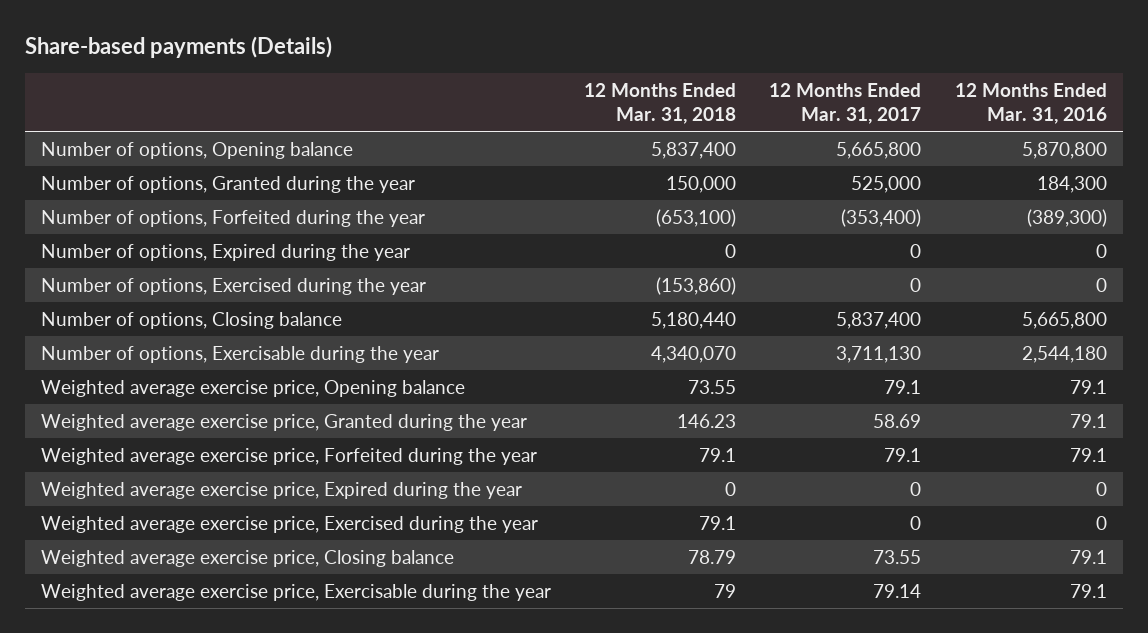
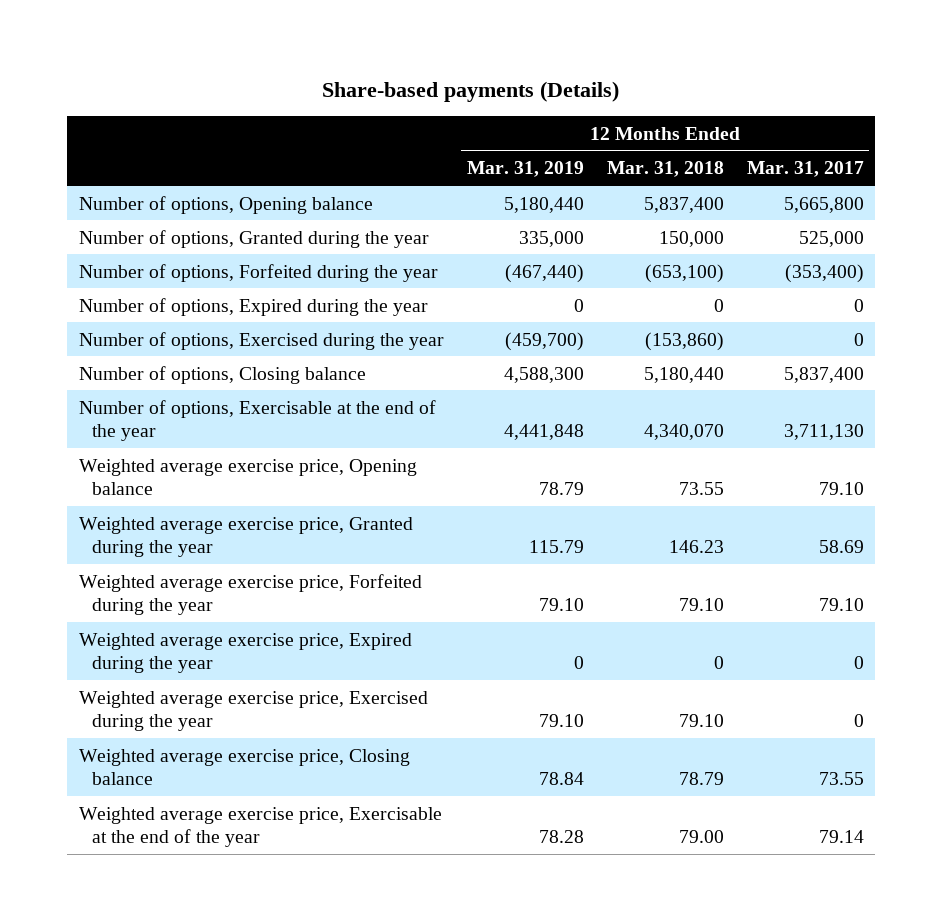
[954,82,1107,124] 12 Months Ended Mar. 31, 2016 -> none
none -> [466,161,584,178] Mar. 31, 2019
[41,345,440,363] Number of options, Exercisable during the year -> [78,399,436,441] Number of options, Exercisable at the end of the year
[884,379,922,394] 79.1 -> [818,481,864,495] 79.10
[699,447,737,462] 79.1 -> [678,597,724,611] 79.10
[884,447,922,462] 79.1 -> [818,597,864,611] 79.10
[699,515,737,530] 79.1 -> [678,713,724,727] 79.10
[41,583,552,601] Weighted average exercise price, Exercisable during the year -> [78,806,442,847] Weighted average exercise price, Exercisable at the end of the year
[714,583,737,598] 79 -> [678,829,724,843] 79.00

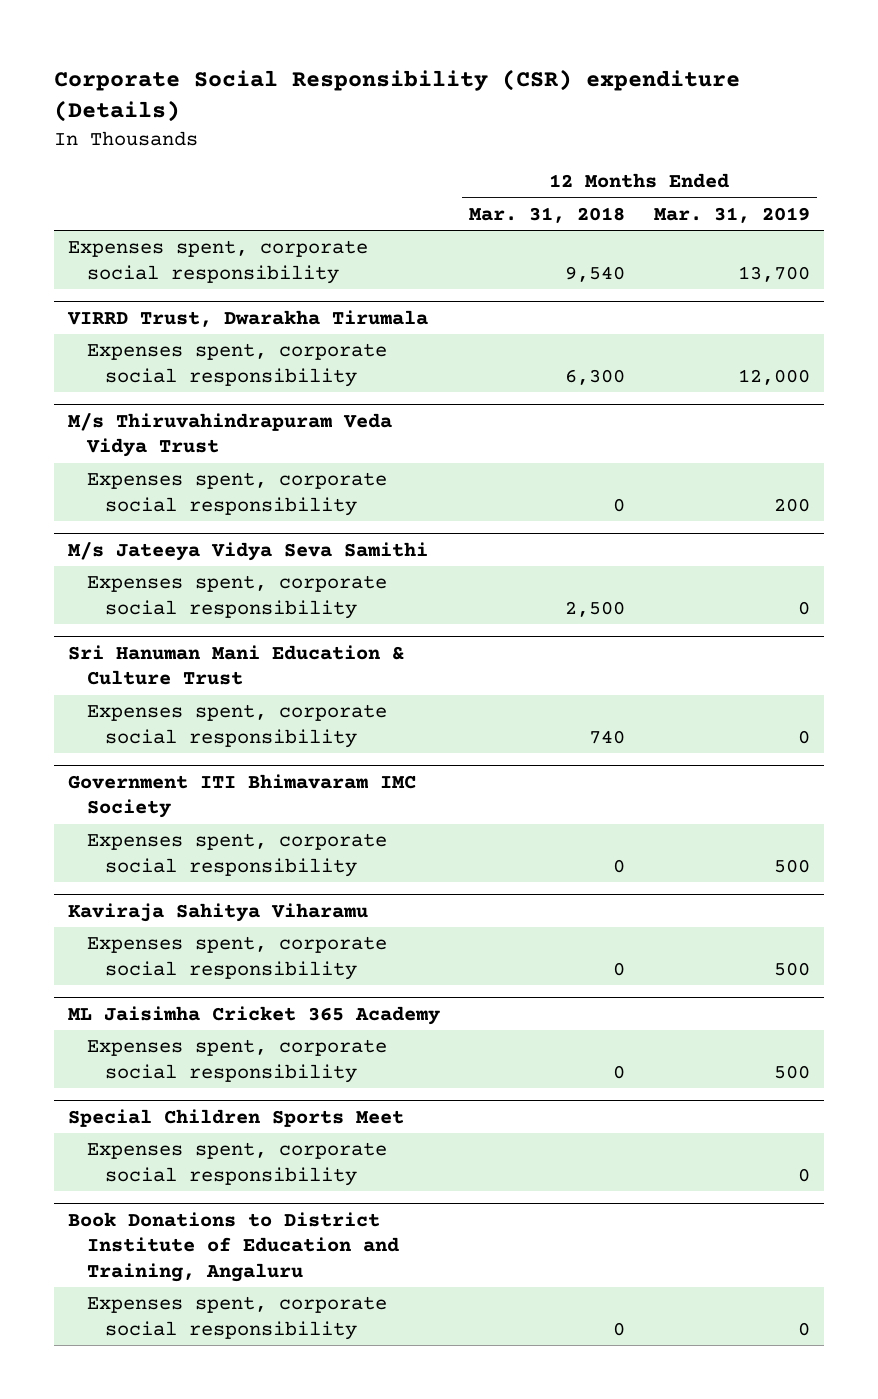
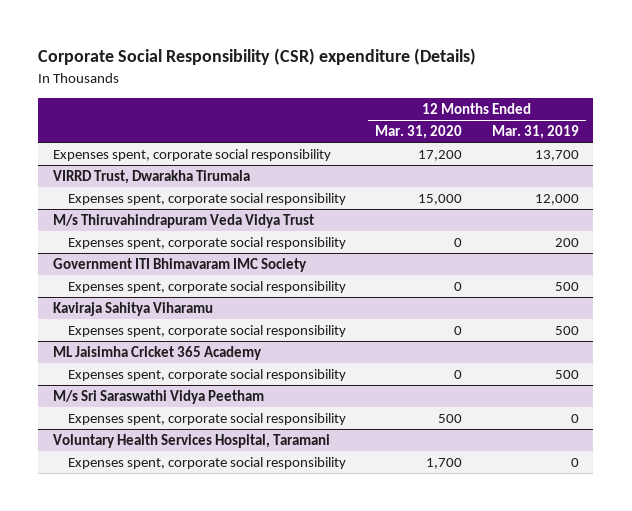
[469,206,626,223] Mar. 31, 2018 -> none
none -> [375,125,463,140] Mar. 31, 2020
[68,541,429,561] M/s Jateeya Vidya Seva Samithi -> none
[86,575,387,619] Expenses spent, corporate social responsibility -> none
[68,644,405,686] Sri Hanuman Mani Education & Culture Trust -> none
[86,704,387,748] Expenses spent, corporate social responsibility -> none
[68,1108,405,1127] Special Children Sports Meet -> none
none -> [53,390,265,405] M/s Sri Saraswathi Vidya Peetham
[68,1211,399,1283] Book Donations to District Institute of Education and Training, Angaluru -> none
none -> [53,434,331,449] Voluntary Health Services Hospital, Taramani

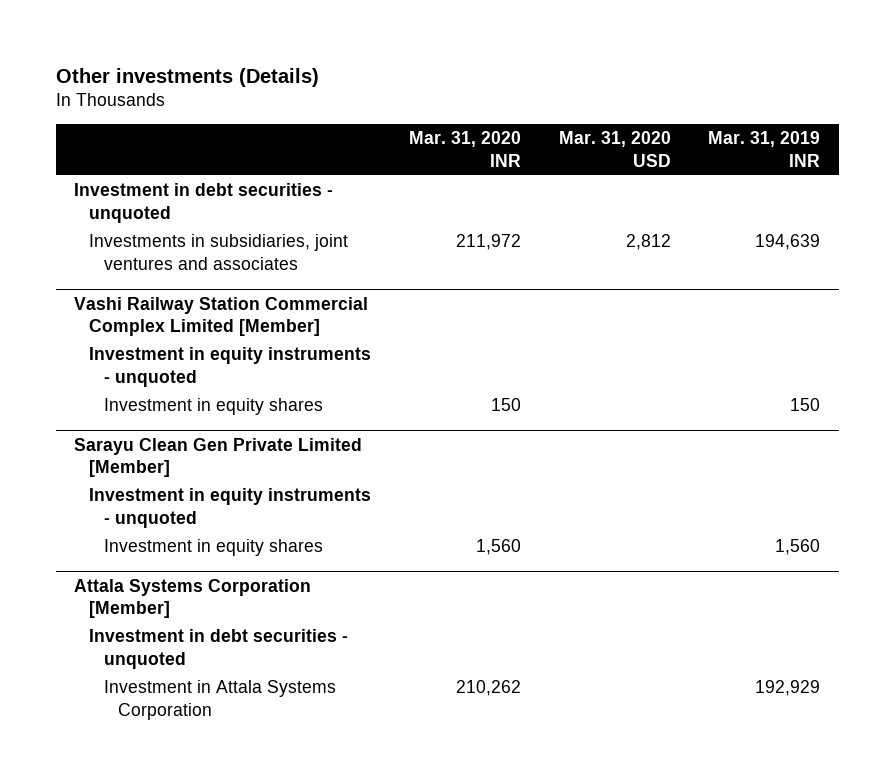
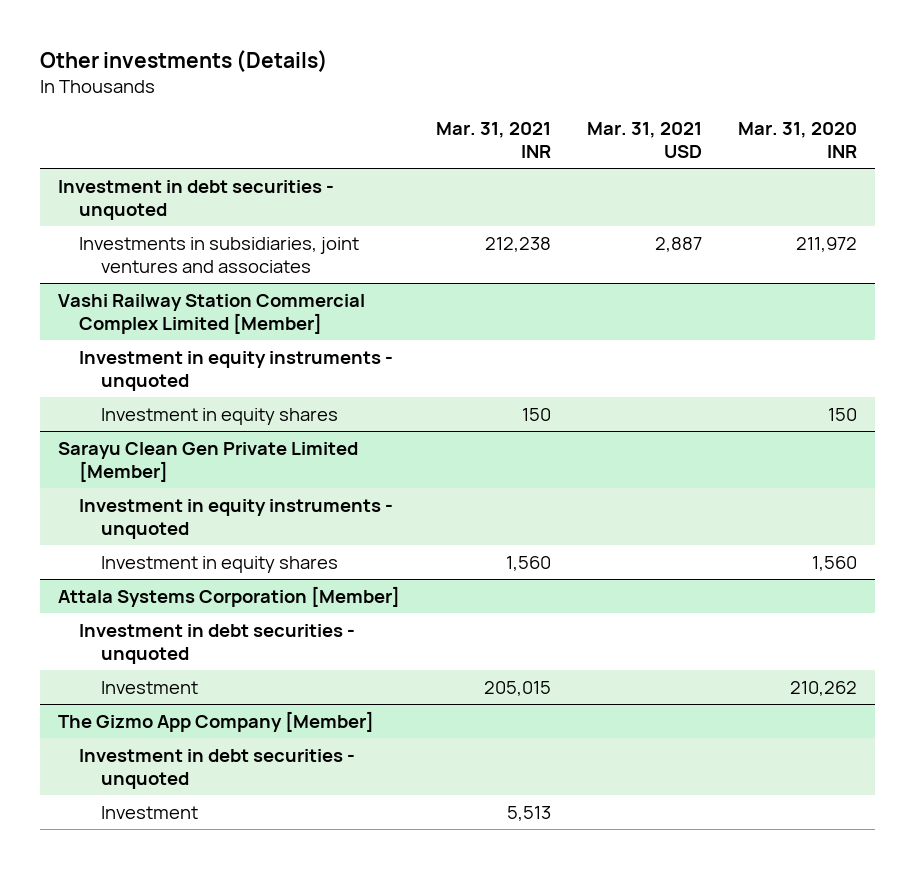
[558,131,671,167] Mar. 31, 2020 USD -> none
[708,131,821,167] Mar. 31, 2019 INR -> none
none -> [435,121,551,159] Mar. 31, 2021 INR
none -> [586,121,702,159] Mar. 31, 2021 USD
[103,680,336,720] Investment in Attala Systems Corporation -> [100,680,198,694] Investment
none -> [57,710,374,732] The Gizmo App Company [Member]
none -> [79,748,356,789] Investment in debt securities - unquoted
none -> [100,805,198,819] Investment

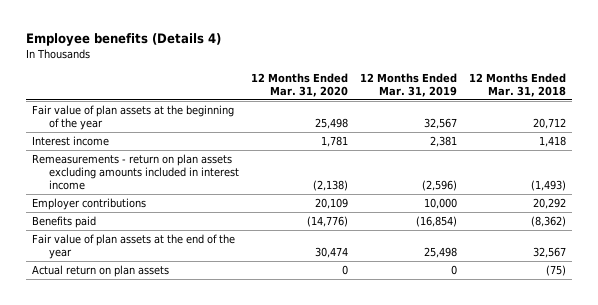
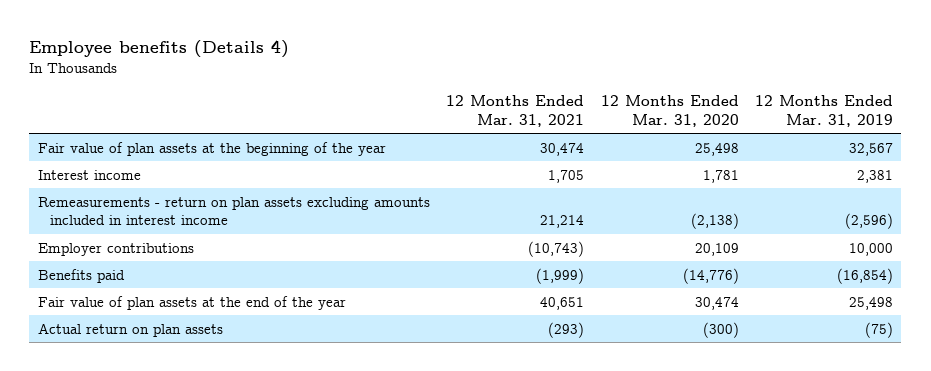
[468,72,566,97] 12 Months Ended Mar. 31, 2018 -> none
none -> [446,95,585,127] 12 Months Ended Mar. 31, 2021
[341,264,348,275] 0 -> [702,321,739,338] (300)
[450,264,457,275] 0 -> [864,321,893,338] (75)

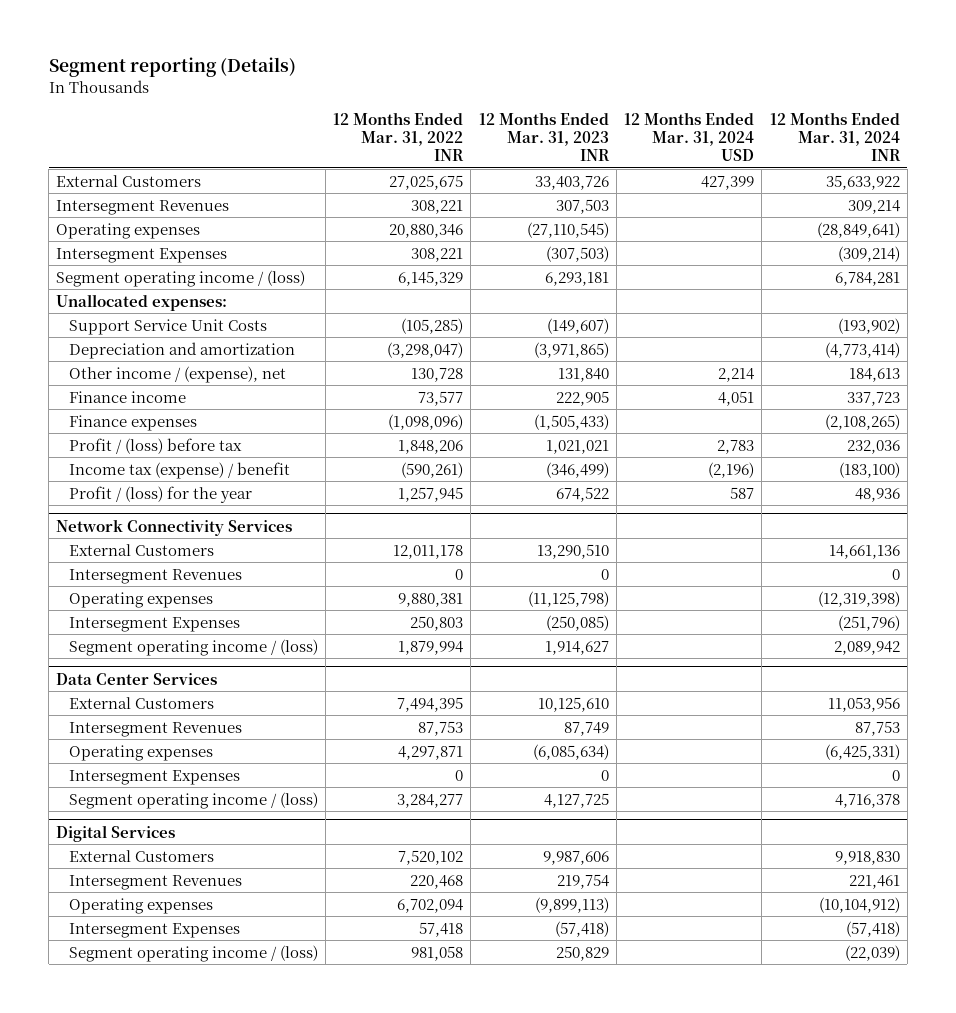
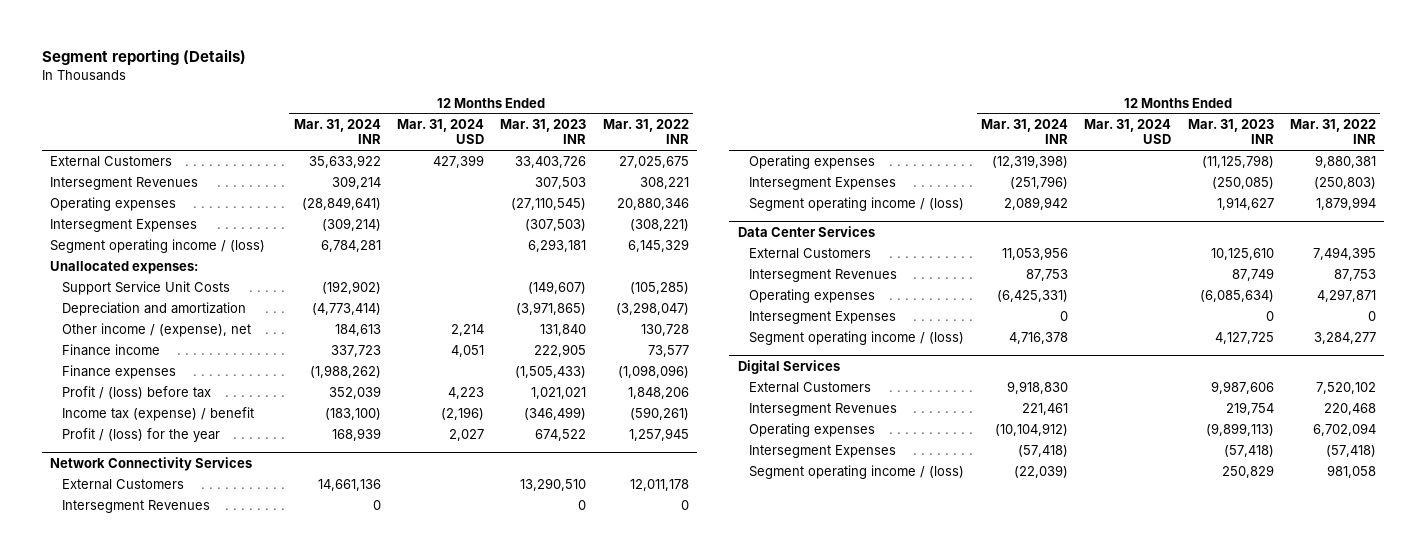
[411,247,464,262] 308,221 -> [629,219,689,232] (308,221)
[837,317,900,334] (193,902) -> [321,281,381,295] (192,902)
[824,413,900,430] (2,108,265) -> [309,365,381,379] (1,988,262)
[717,439,755,454] 2,783 -> [448,387,485,400] 4,223
[846,439,900,454] 232,036 -> [328,386,381,400] 352,039
[730,486,755,499] 587 -> [449,429,485,442] 2,027
[854,487,900,502] 48,936 -> [331,428,381,442] 168,939
[410,615,464,631] 250,803 -> [1314,177,1377,190] (250,803)
[419,921,464,937] 57,418 -> [1326,445,1377,458] (57,418)

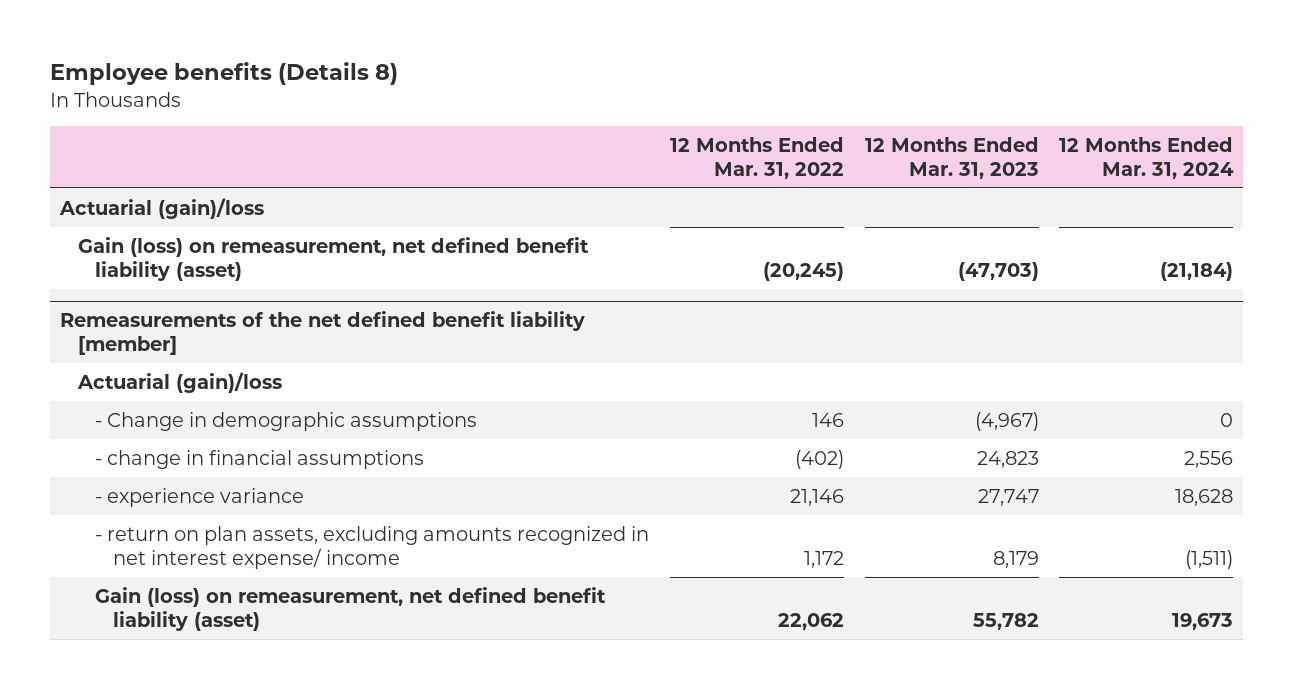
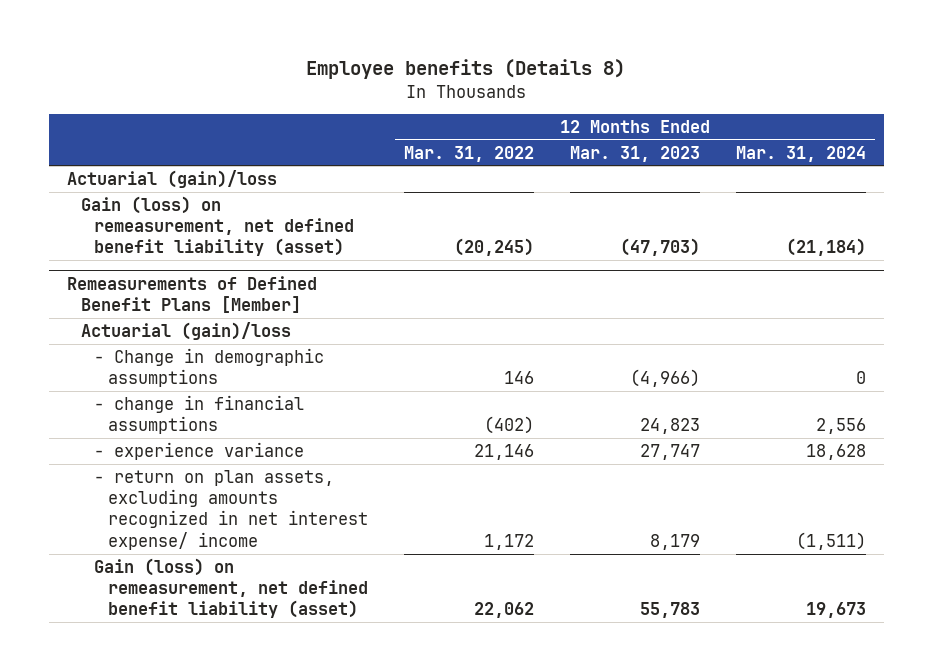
[60,310,586,355] Remeasurements of the net defined benefit liability [member] -> [67,275,318,313] Remeasurements of Defined Benefit Plans [Member]
[974,411,1039,431] (4,967) -> [629,369,700,388] (4,966)
[972,612,1039,630] 55,782 -> [639,602,700,619] 55,783

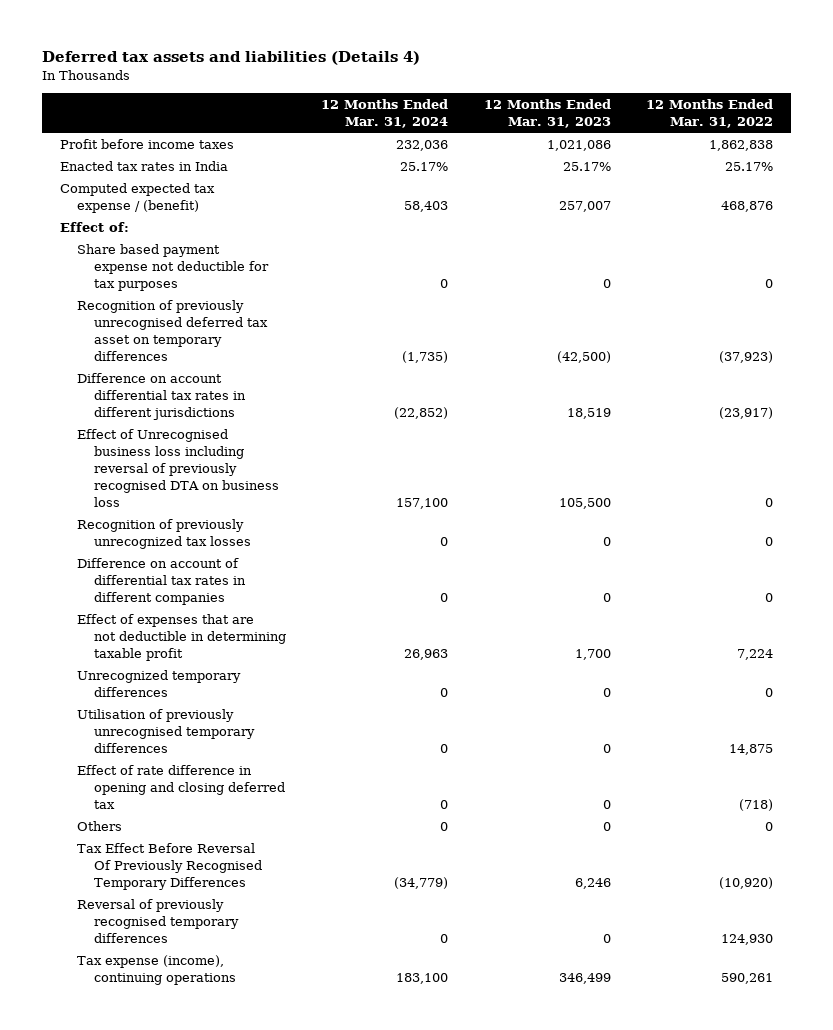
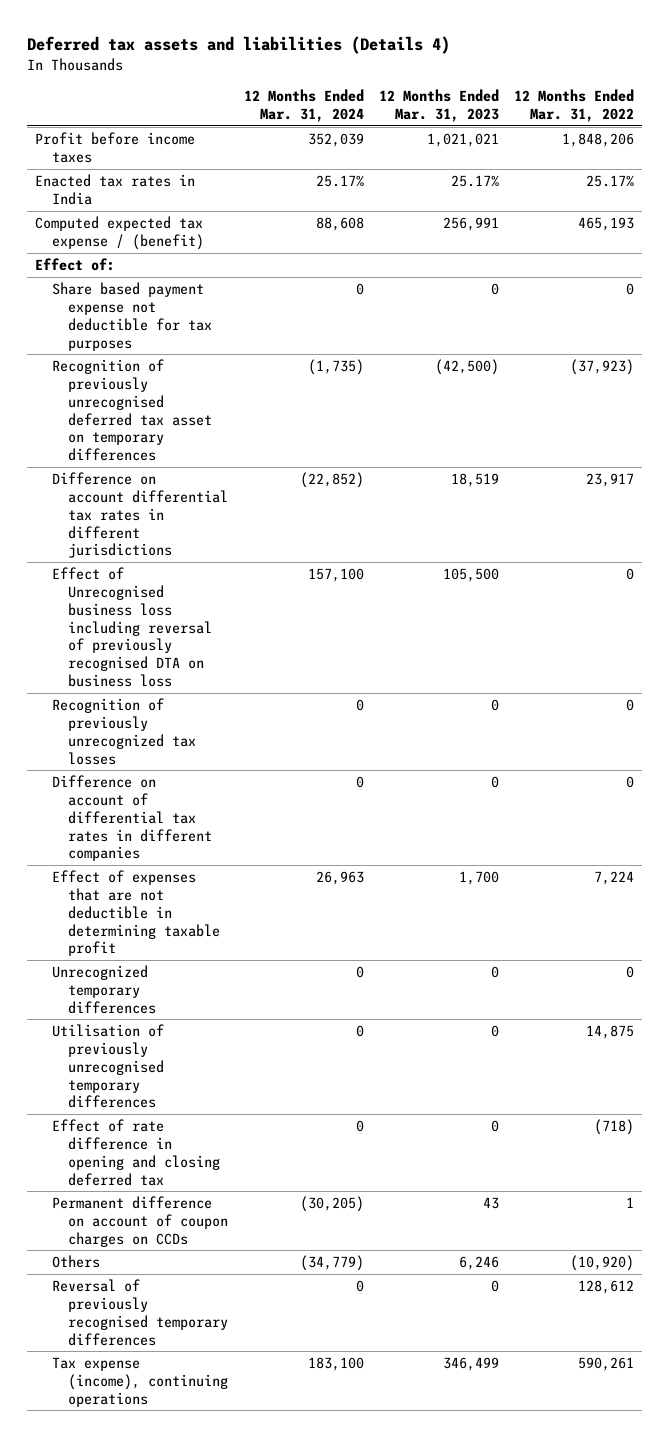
[396,139,449,151] 232,036 -> [307,132,364,147] 352,039
[546,139,611,151] 1,021,086 -> [427,132,500,147] 1,021,021
[709,139,774,151] 1,862,838 -> [562,132,635,147] 1,848,206
[404,200,449,212] 58,403 -> [315,216,364,231] 88,608
[558,200,611,212] 257,007 -> [443,216,500,231] 256,991
[721,200,774,212] 468,876 -> [578,216,635,231] 465,193
[719,406,774,419] (23,917) -> [586,472,635,487] 23,917
[76,842,262,890] Tax Effect Before Reversal Of Previously Recognised Temporary Differences -> none
none -> [51,1195,229,1247] Permanent difference on account of coupon charges on CCDs
[440,821,449,831] 0 -> [299,1254,364,1271] (34,779)
[602,821,611,831] 0 -> [459,1255,500,1270] 6,246
[765,821,774,831] 0 -> [570,1254,635,1271] (10,920)
[721,933,774,945] 124,930 -> [578,1279,635,1294] 128,612

